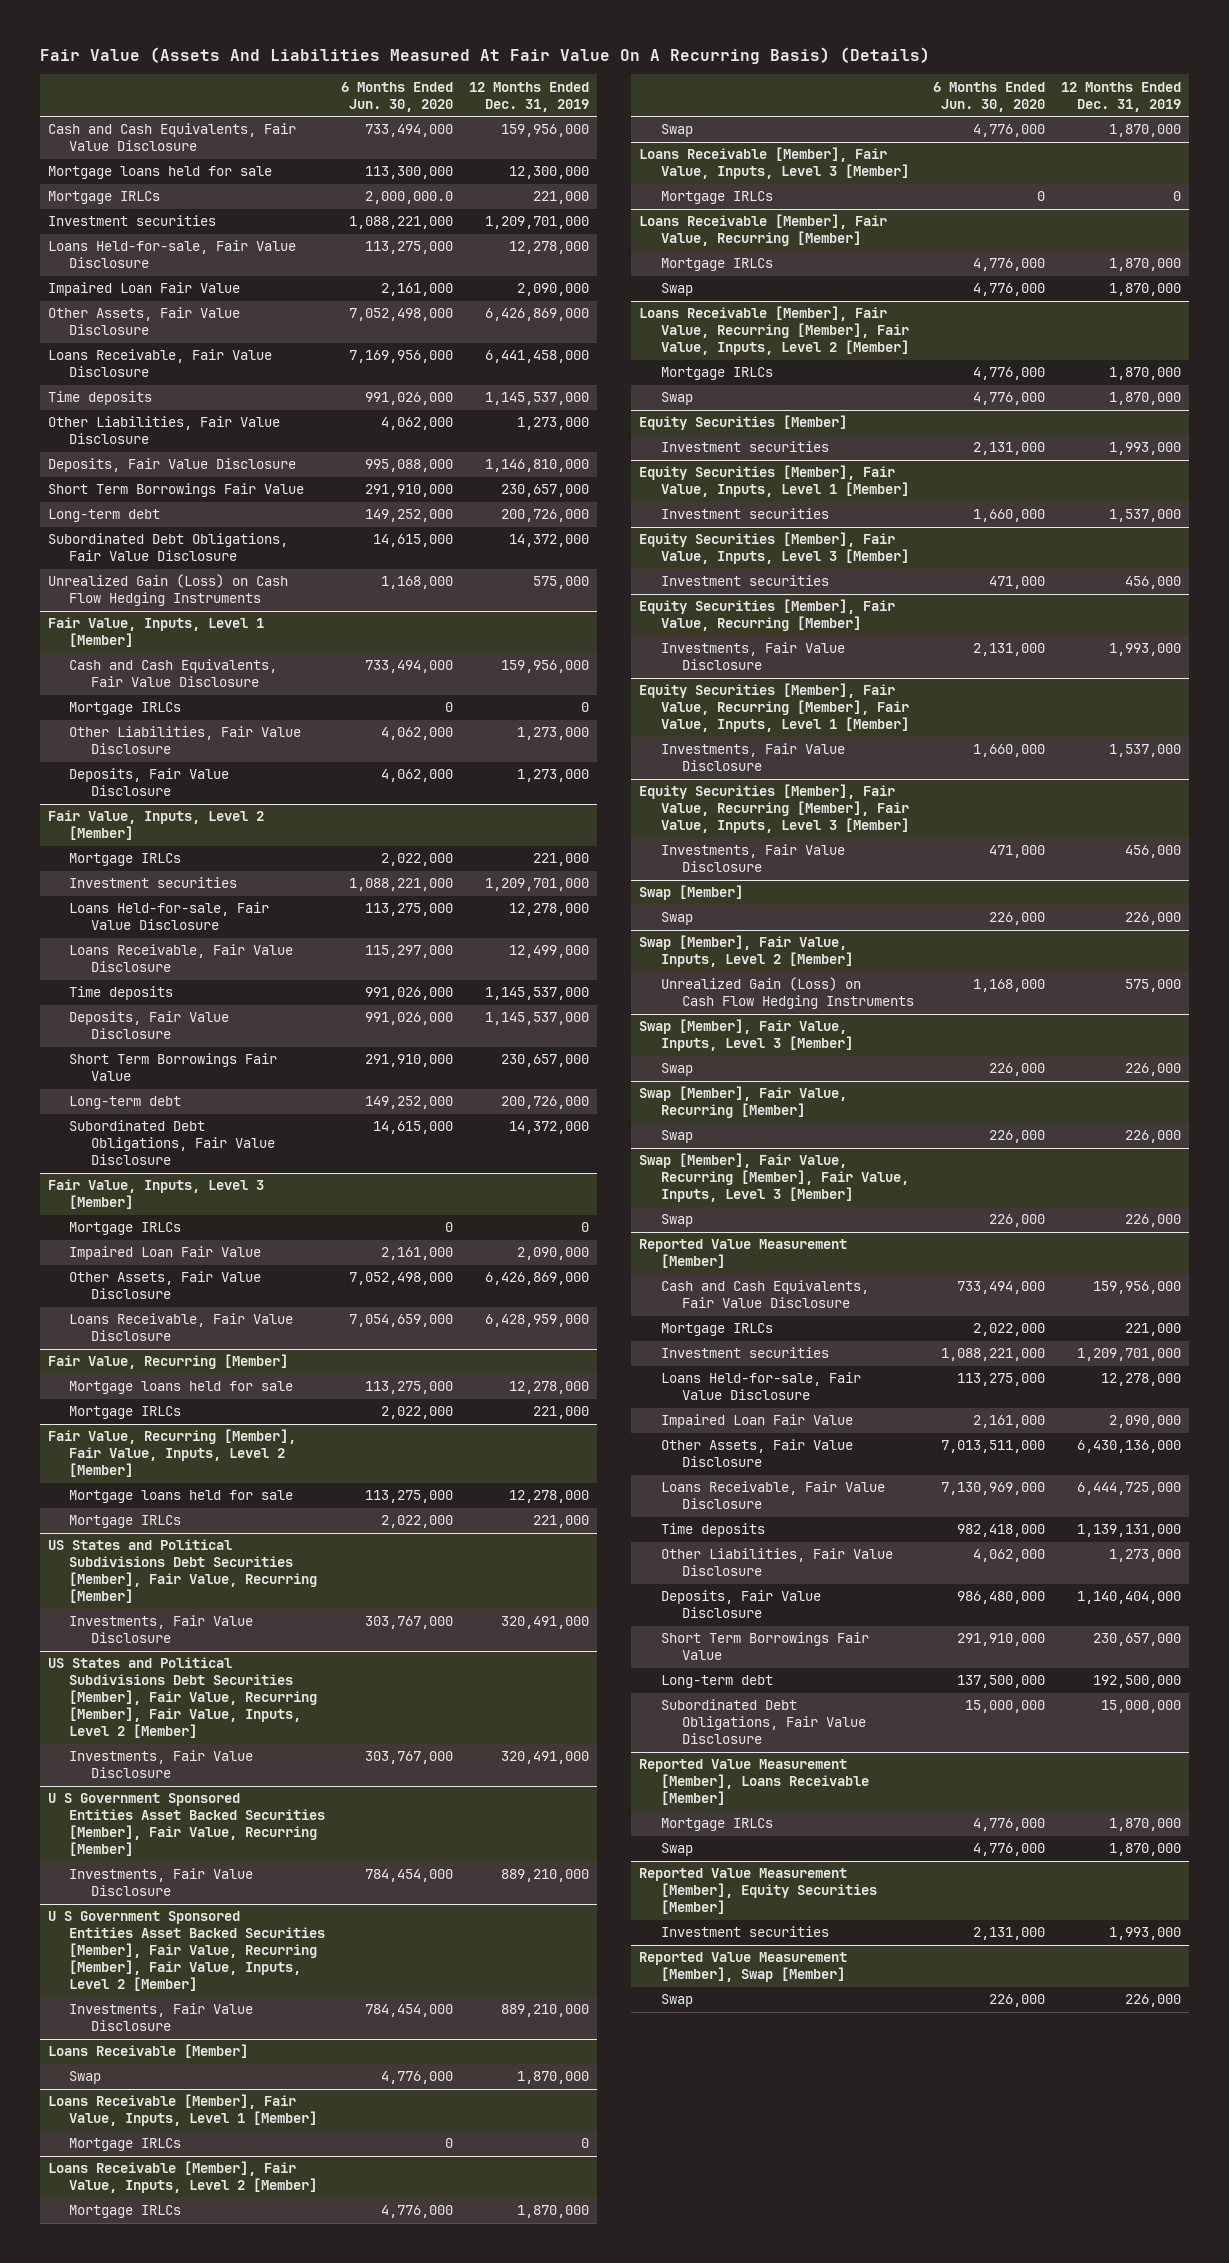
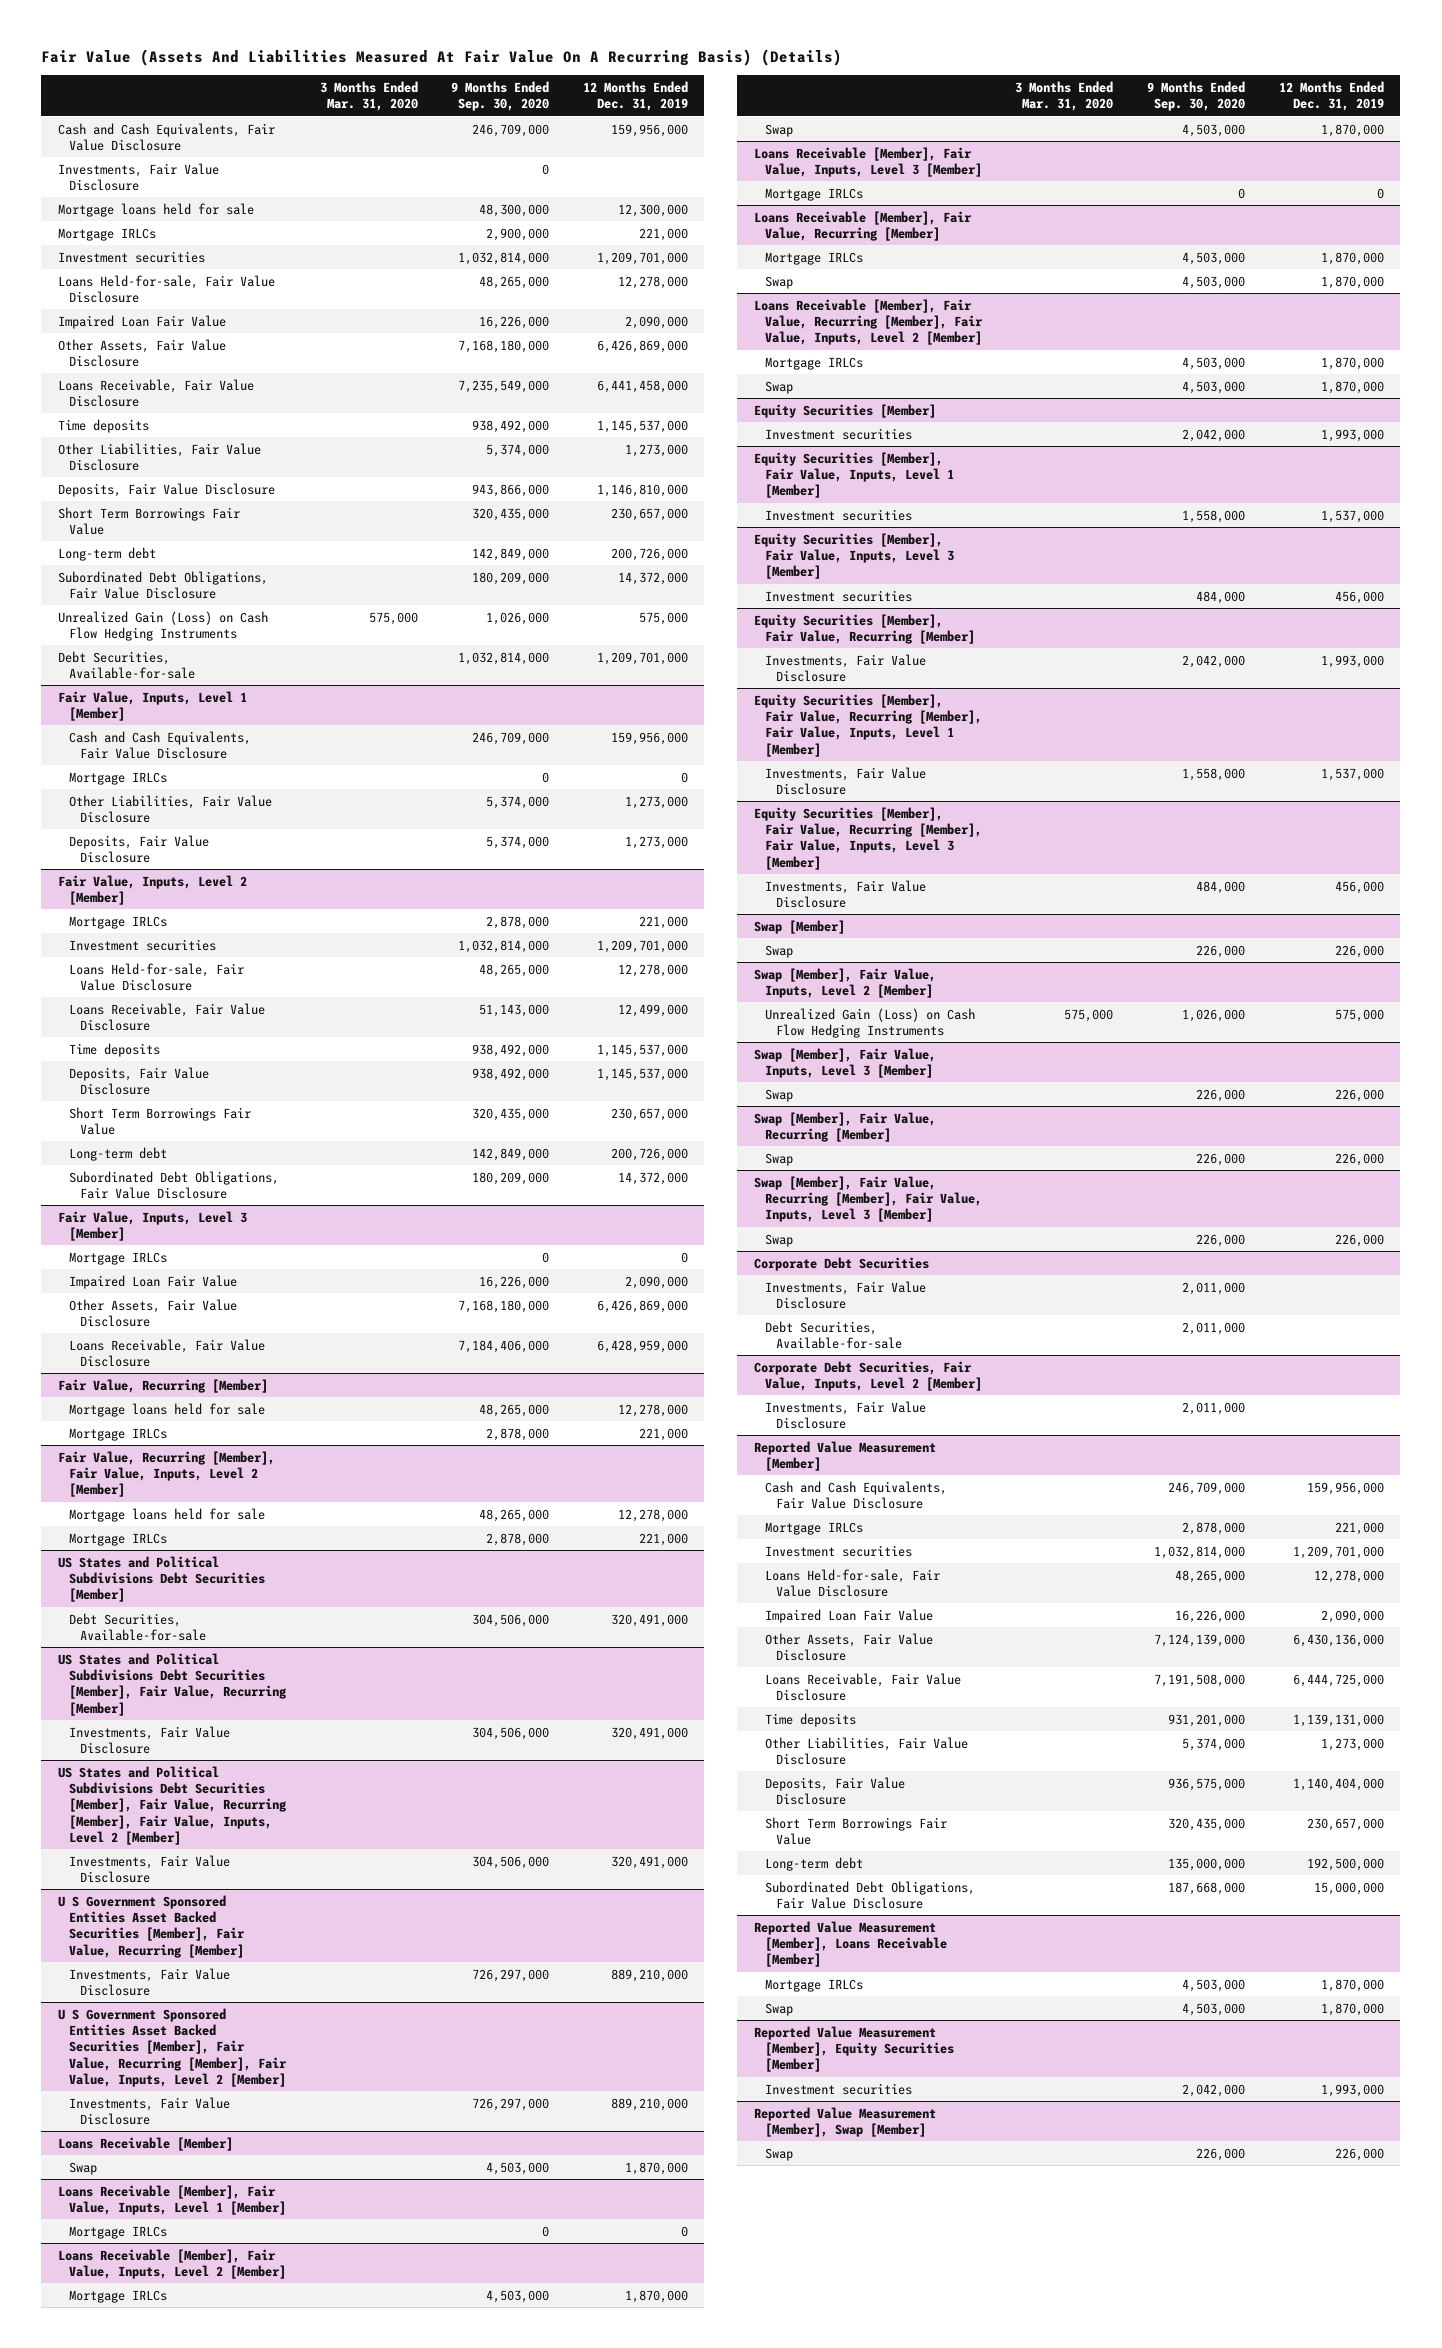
[341,81,454,112] 6 Months Ended Jun. 30, 2020 -> none
none -> [319,80,418,112] 3 Months Ended Mar. 31, 2020
none -> [451,80,550,112] 9 Months Ended Sep. 30, 2020
none -> [58,162,220,191] Investments, Fair Value Disclosure
none -> [58,650,195,679] Debt Securities, Available-for-sale
none -> [58,1555,265,1603] US States and Political Subdivisions Debt Securities [Member]
none -> [68,1612,206,1641] Debt Securities, Available-for-sale
none -> [754,1256,930,1271] Corporate Debt Securities
none -> [764,1280,926,1309] Investments, Fair Value Disclosure
none -> [764,1320,902,1349] Debt Securities, Available-for-sale
none -> [754,1360,982,1391] Corporate Debt Securities, Fair Value, Inputs, Level 2 [Member]
none -> [764,1400,926,1429] Investments, Fair Value Disclosure

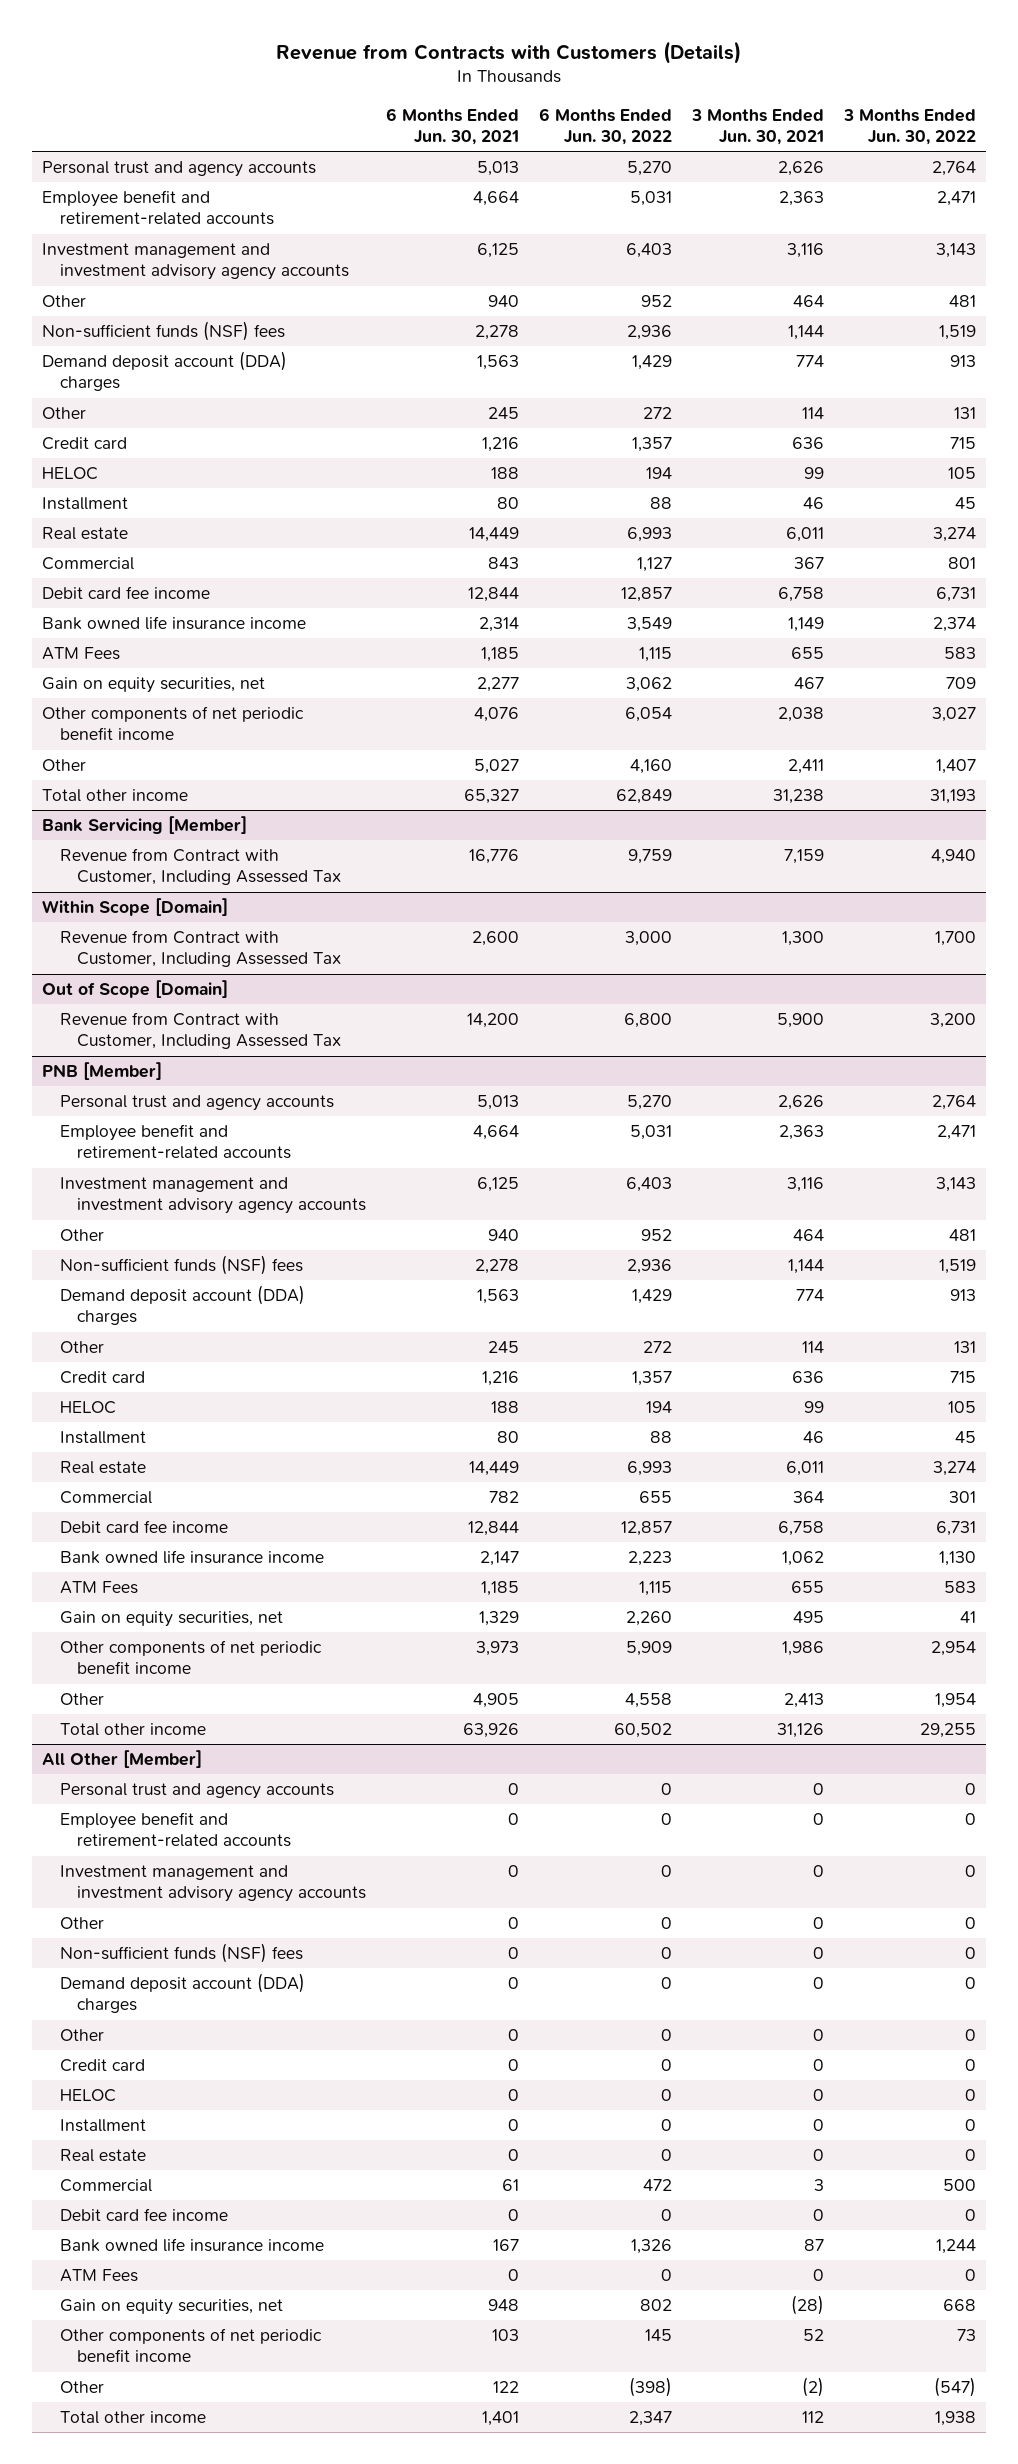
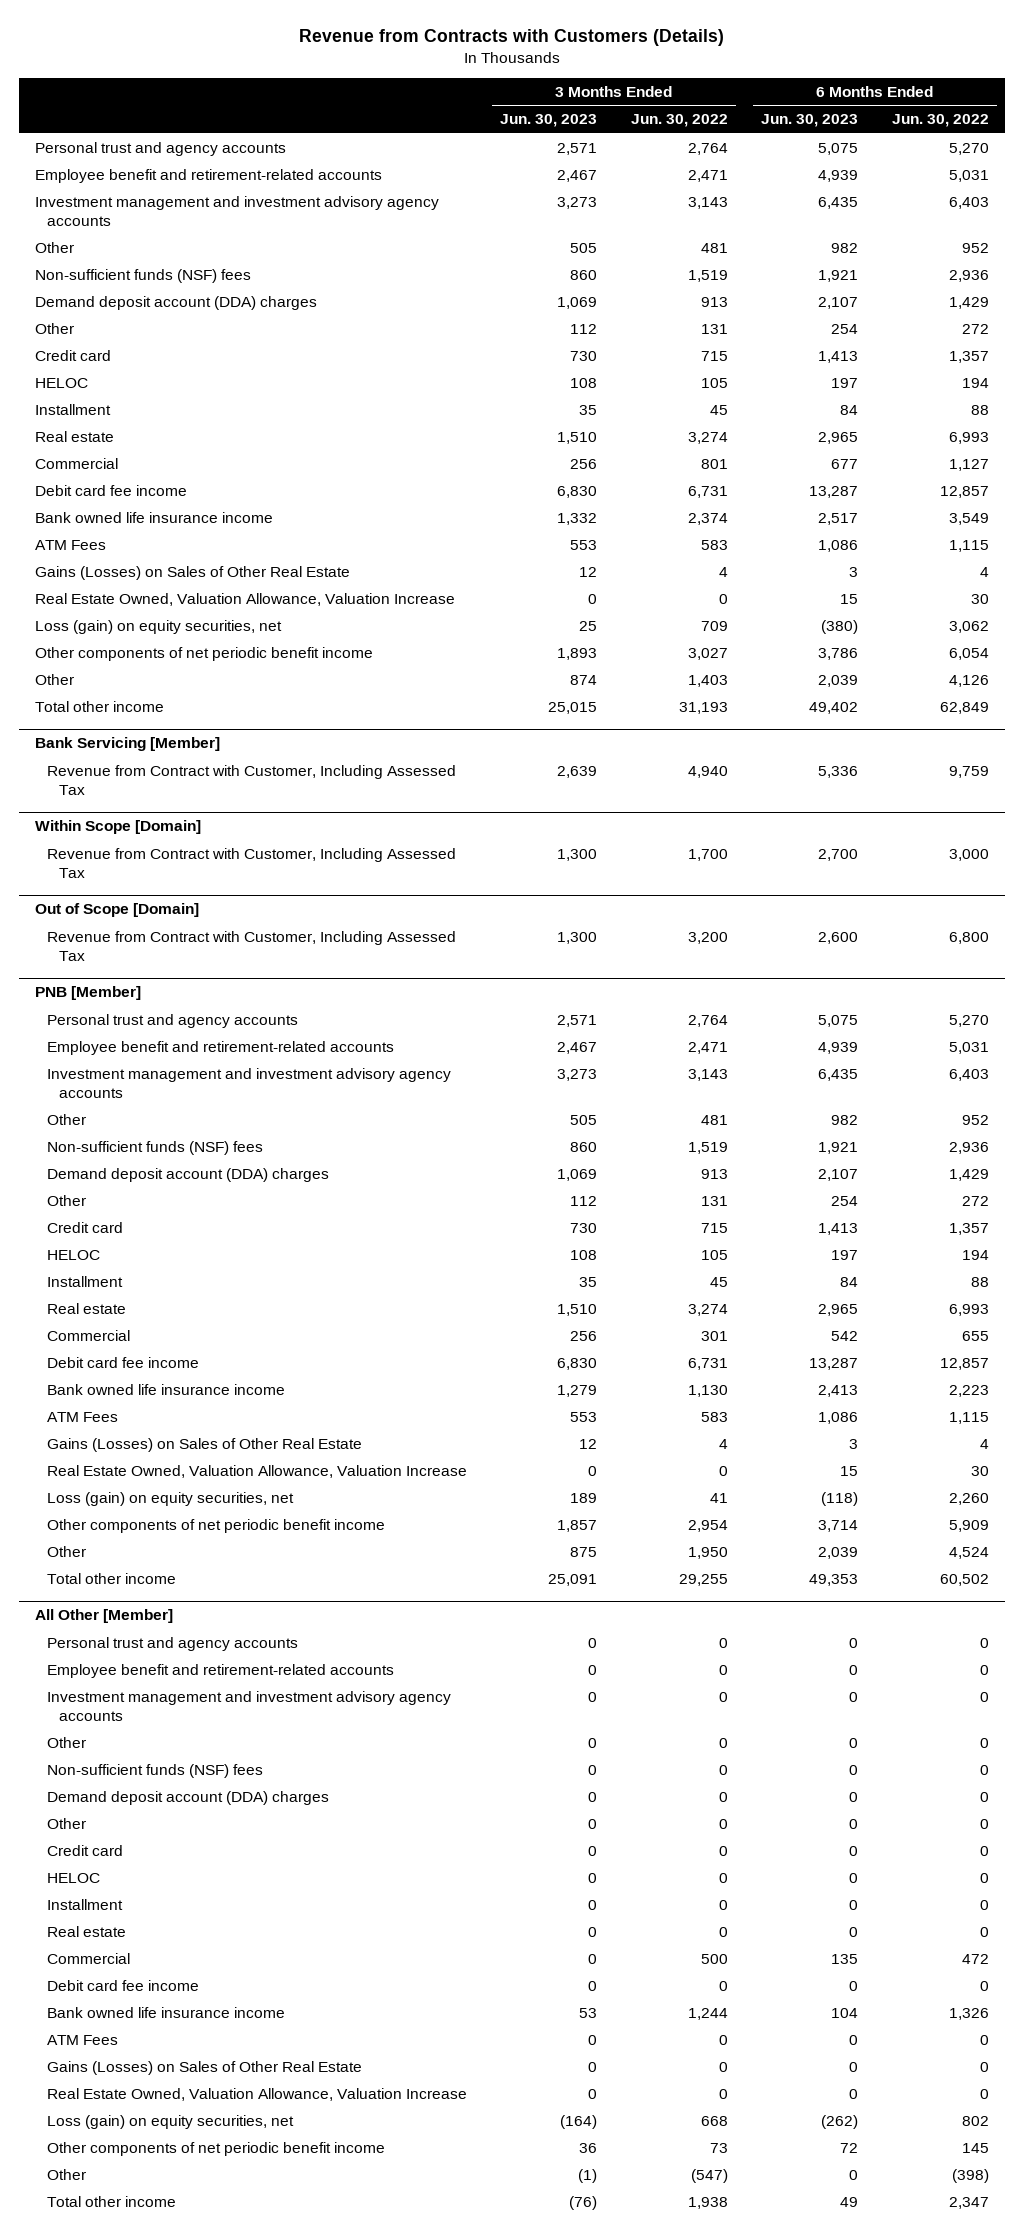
[386,107,520,145] 6 Months Ended Jun. 30, 2021 -> none
[691,108,825,145] 3 Months Ended Jun. 30, 2021 -> none
none -> [500,114,598,128] Jun. 30, 2023
none -> [761,114,859,128] Jun. 30, 2023
none -> [35,565,351,580] Gains (Losses) on Sales of Other Real Estate
none -> [35,592,456,606] Real Estate Owned, Valuation Allowance, Valuation Increase
[42,677,266,694] Gain on equity securities, net -> [35,619,283,634] Loss (gain) on equity securities, net
[630,759,673,775] 4,160 -> [948,674,989,687] 4,126
[935,759,976,775] 1,407 -> [687,674,728,687] 1,403
none -> [46,1437,362,1452] Gains (Losses) on Sales of Other Real Estate
none -> [46,1464,467,1478] Real Estate Owned, Valuation Allowance, Valuation Increase
[59,1611,283,1628] Gain on equity securities, net -> [46,1491,294,1506] Loss (gain) on equity securities, net
[625,1693,673,1709] 4,558 -> [948,1546,989,1559] 4,524
[934,1693,976,1709] 1,954 -> [687,1546,728,1559] 1,950
none -> [46,2060,362,2075] Gains (Losses) on Sales of Other Real Estate
none -> [46,2087,467,2101] Real Estate Owned, Valuation Allowance, Valuation Increase
[59,2299,283,2316] Gain on equity securities, net -> [46,2114,294,2129] Loss (gain) on equity securities, net

